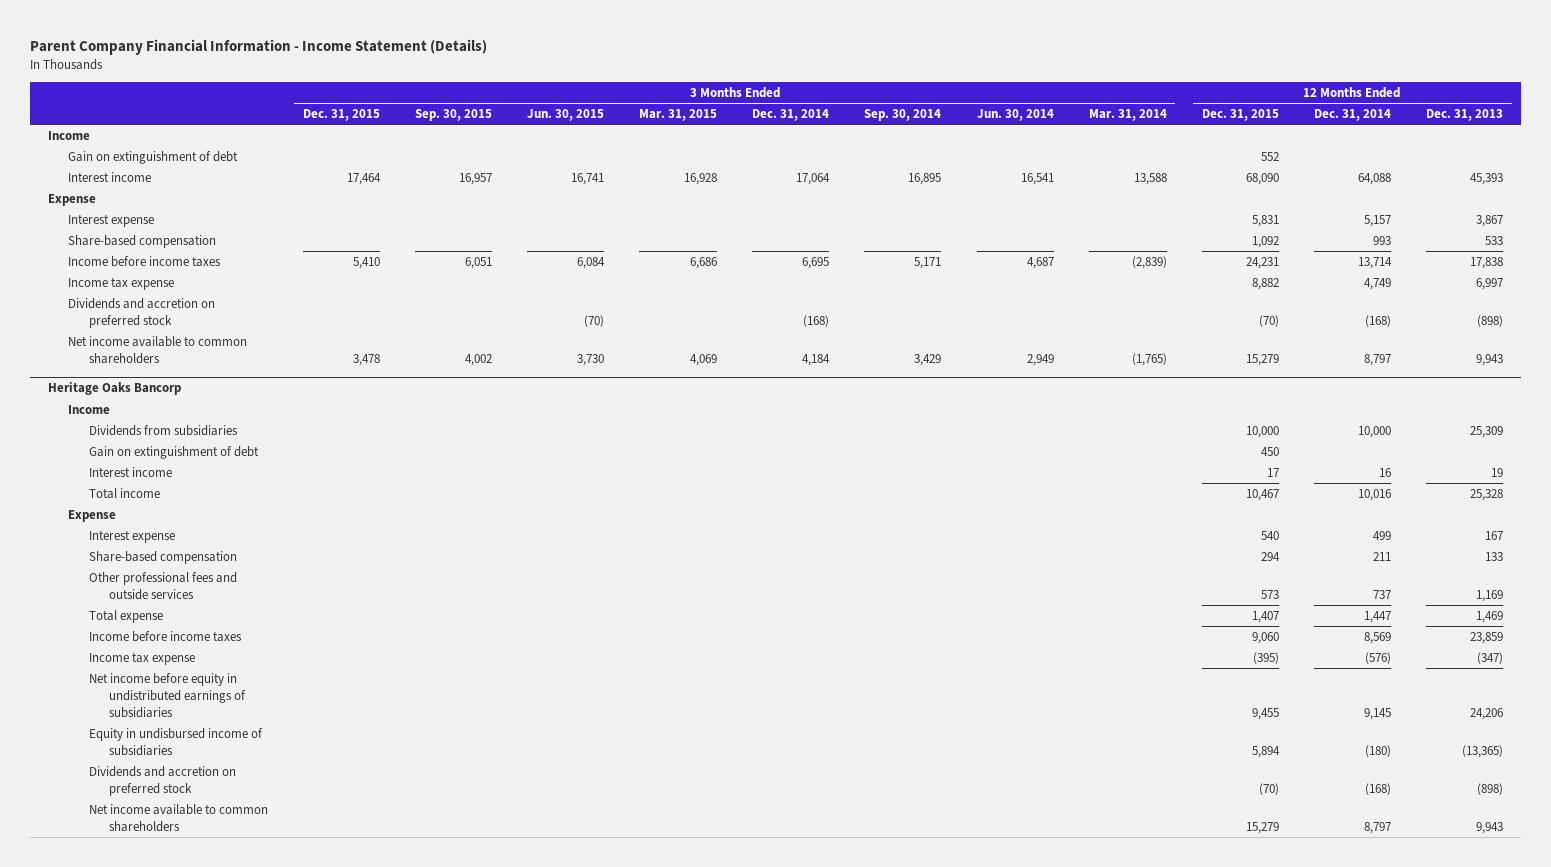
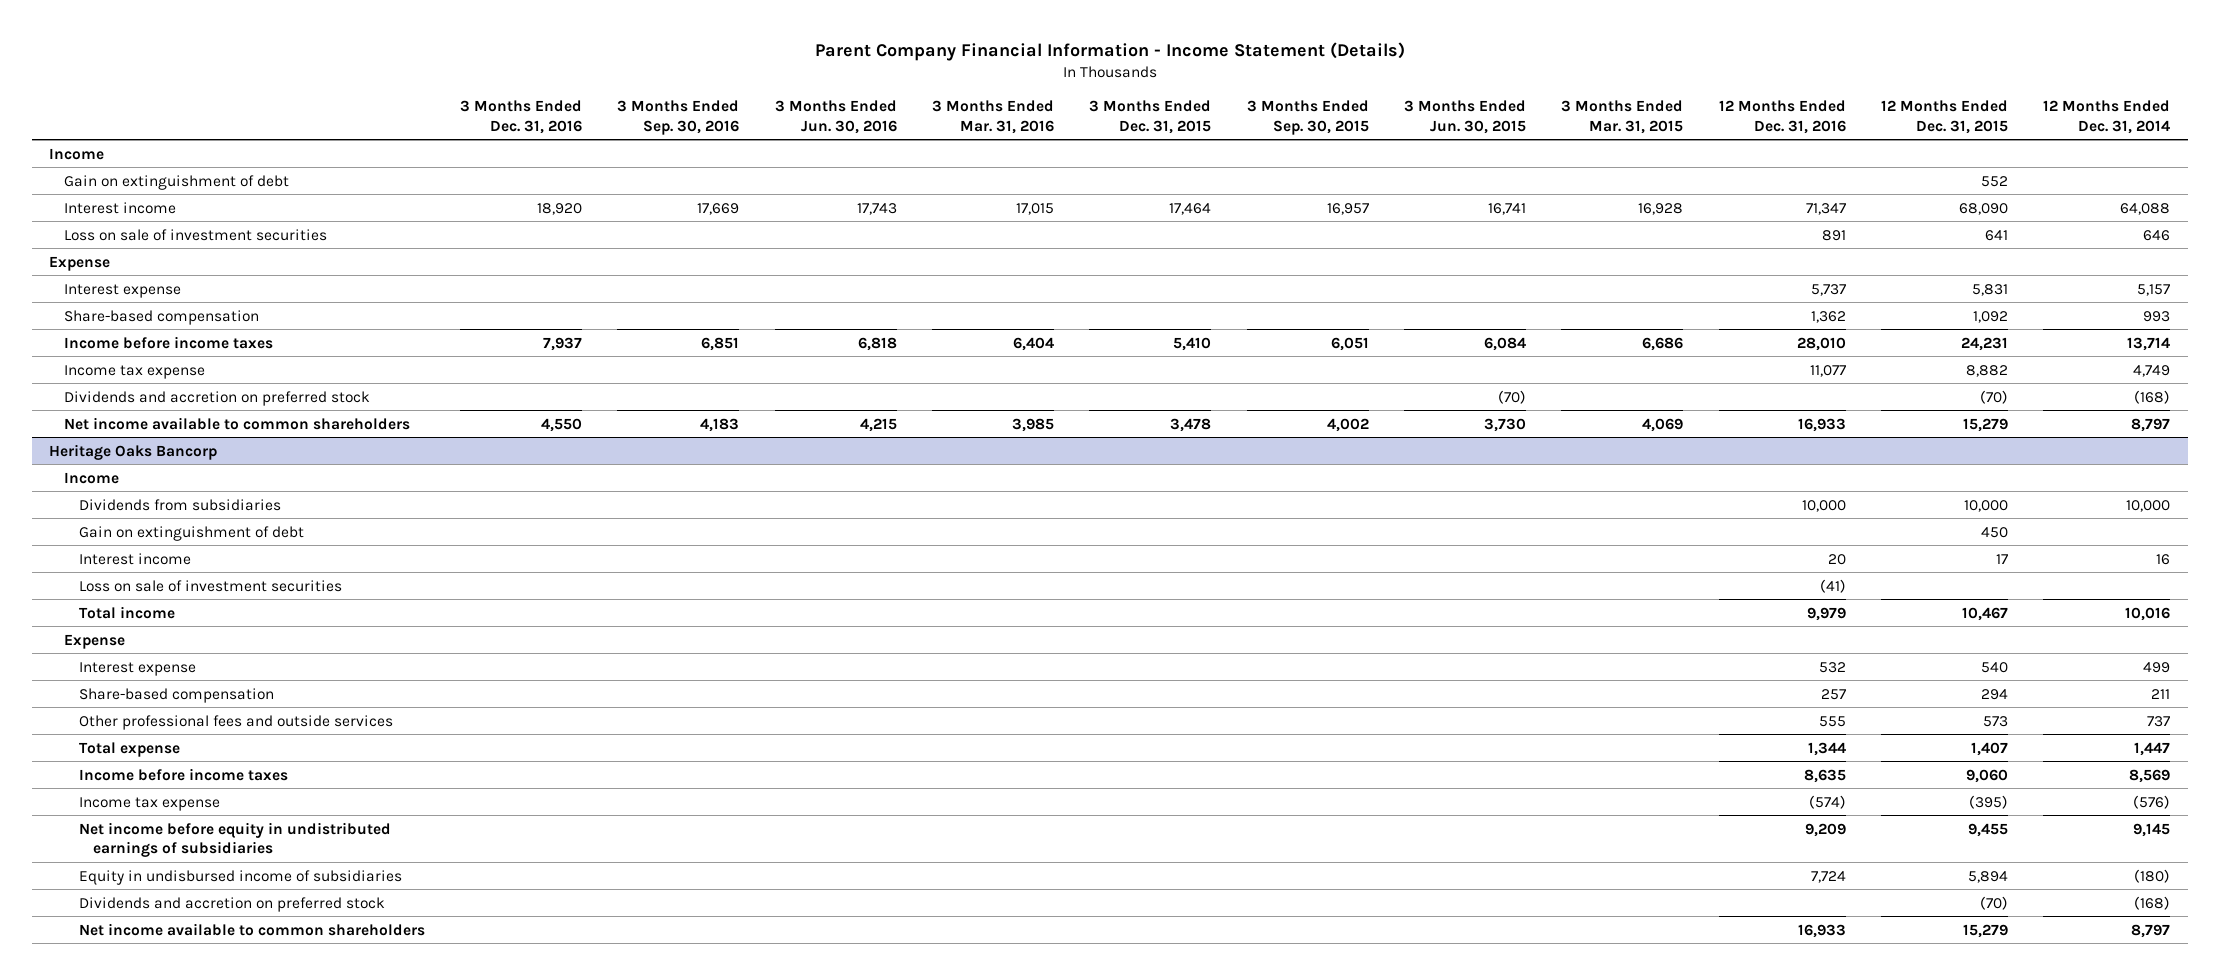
[752,109,830,122] Dec. 31, 2014 -> none
[864,109,942,122] Sep. 30, 2014 -> none
[976,109,1054,122] Jun. 30, 2014 -> none
[1088,109,1167,122] Mar. 31, 2014 -> none
[1426,109,1504,122] Dec. 31, 2013 -> none
none -> [460,100,583,134] 3 Months Ended Dec. 31, 2016
none -> [617,100,740,135] 3 Months Ended Sep. 30, 2016
none -> [774,100,897,134] 3 Months Ended Jun. 30, 2016
none -> [932,100,1055,134] 3 Months Ended Mar. 31, 2016
none -> [1718,100,1846,134] 12 Months Ended Dec. 31, 2016
none -> [64,228,328,241] Loss on sale of investment securities
none -> [78,579,342,592] Loss on sale of investment securities

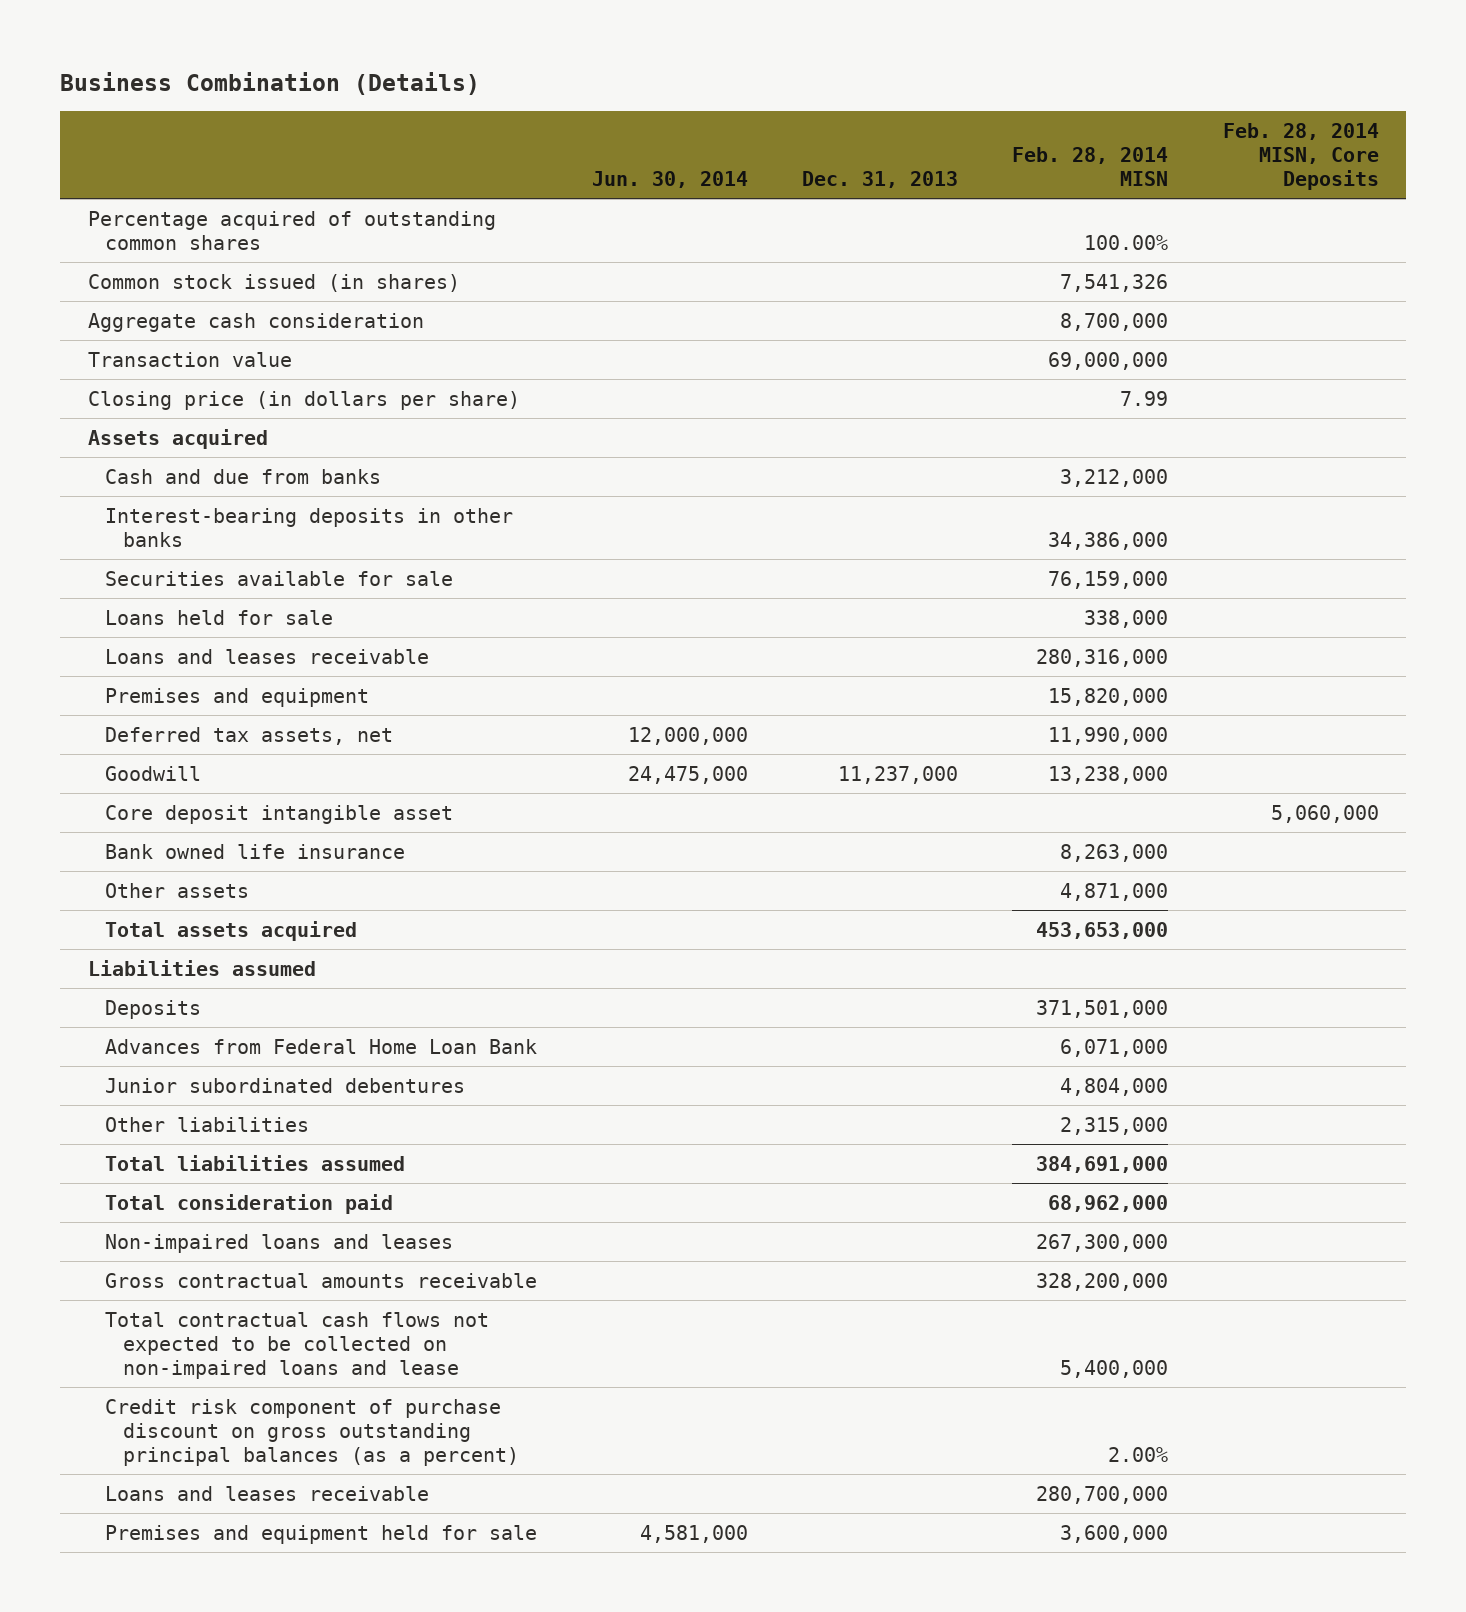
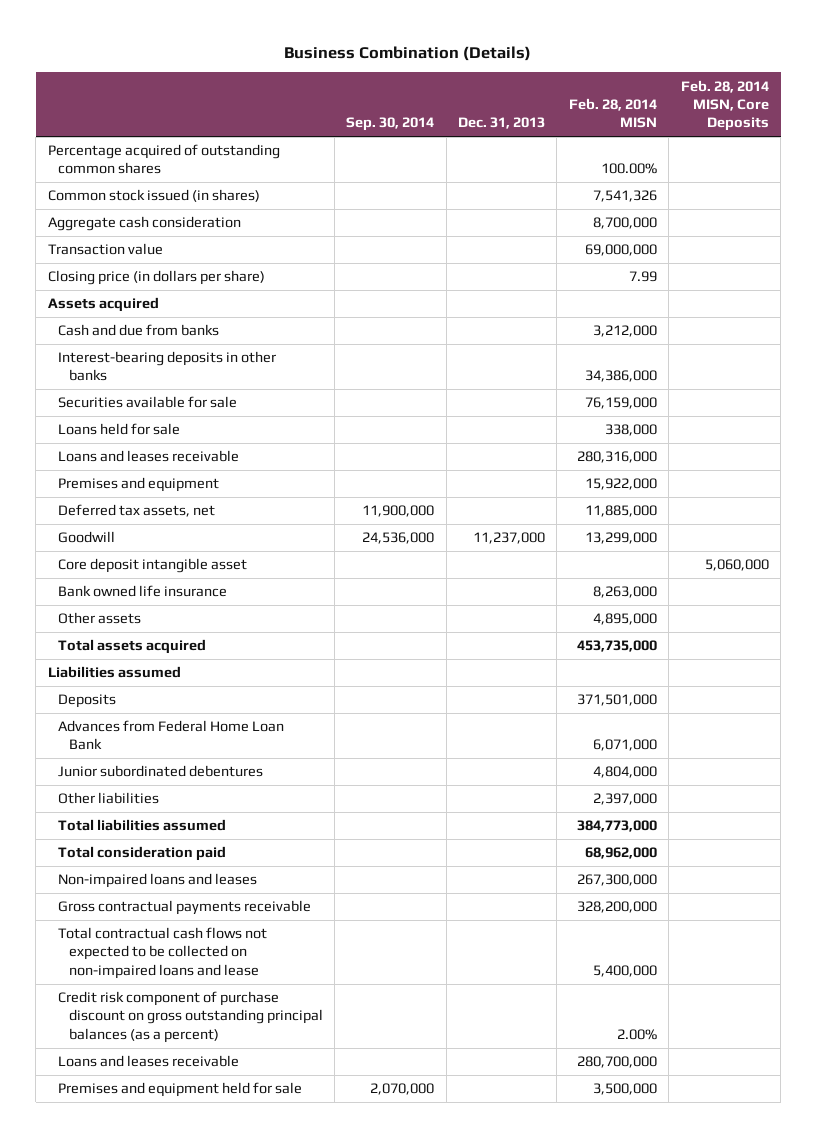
[591,171,748,189] Jun. 30, 2014 -> none
none -> [346,117,435,132] Sep. 30, 2014
[1048,687,1169,706] 15,820,000 -> [584,478,657,491] 15,922,000
[1048,726,1169,745] 11,990,000 -> [584,505,657,518] 11,885,000
[1048,765,1169,784] 13,238,000 -> [584,532,657,545] 13,299,000
[1060,882,1169,901] 4,871,000 -> [592,613,657,626] 4,895,000
[1036,921,1169,939] 453,653,000 -> [576,640,657,653] 453,735,000
[1060,1116,1169,1135] 2,315,000 -> [592,793,657,806] 2,397,000
[1036,1155,1169,1173] 384,691,000 -> [576,820,657,833] 384,773,000
[105,1272,538,1288] Gross contractual amounts receivable -> [58,900,312,916] Gross contractual payments receivable
[1060,1524,1169,1543] 3,600,000 -> [592,1083,657,1096] 3,500,000

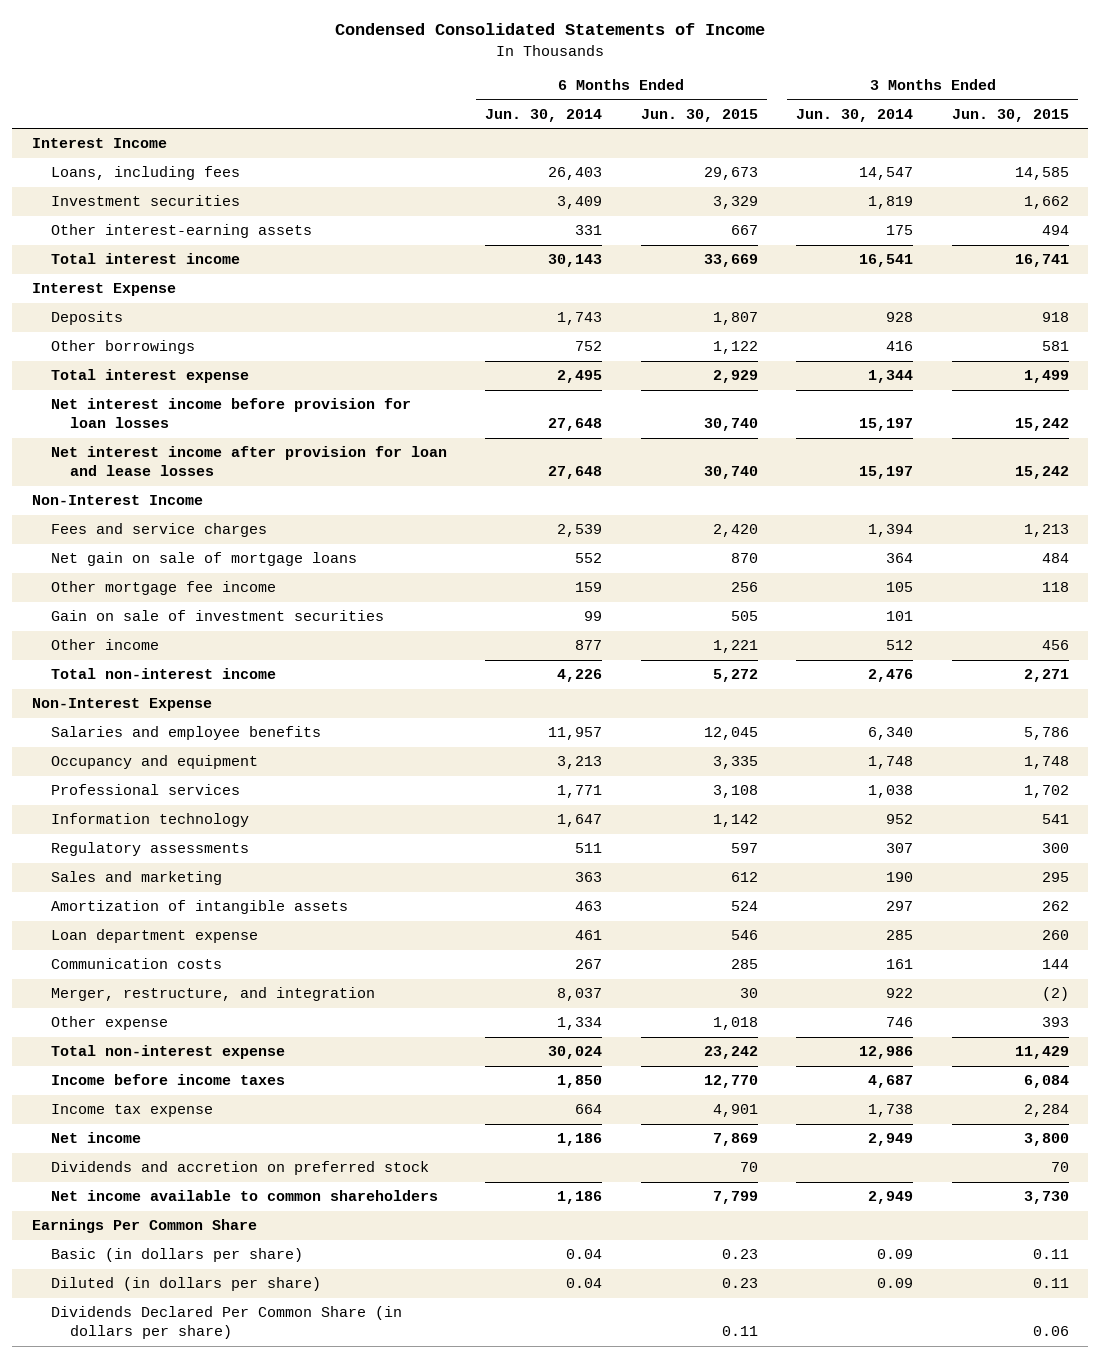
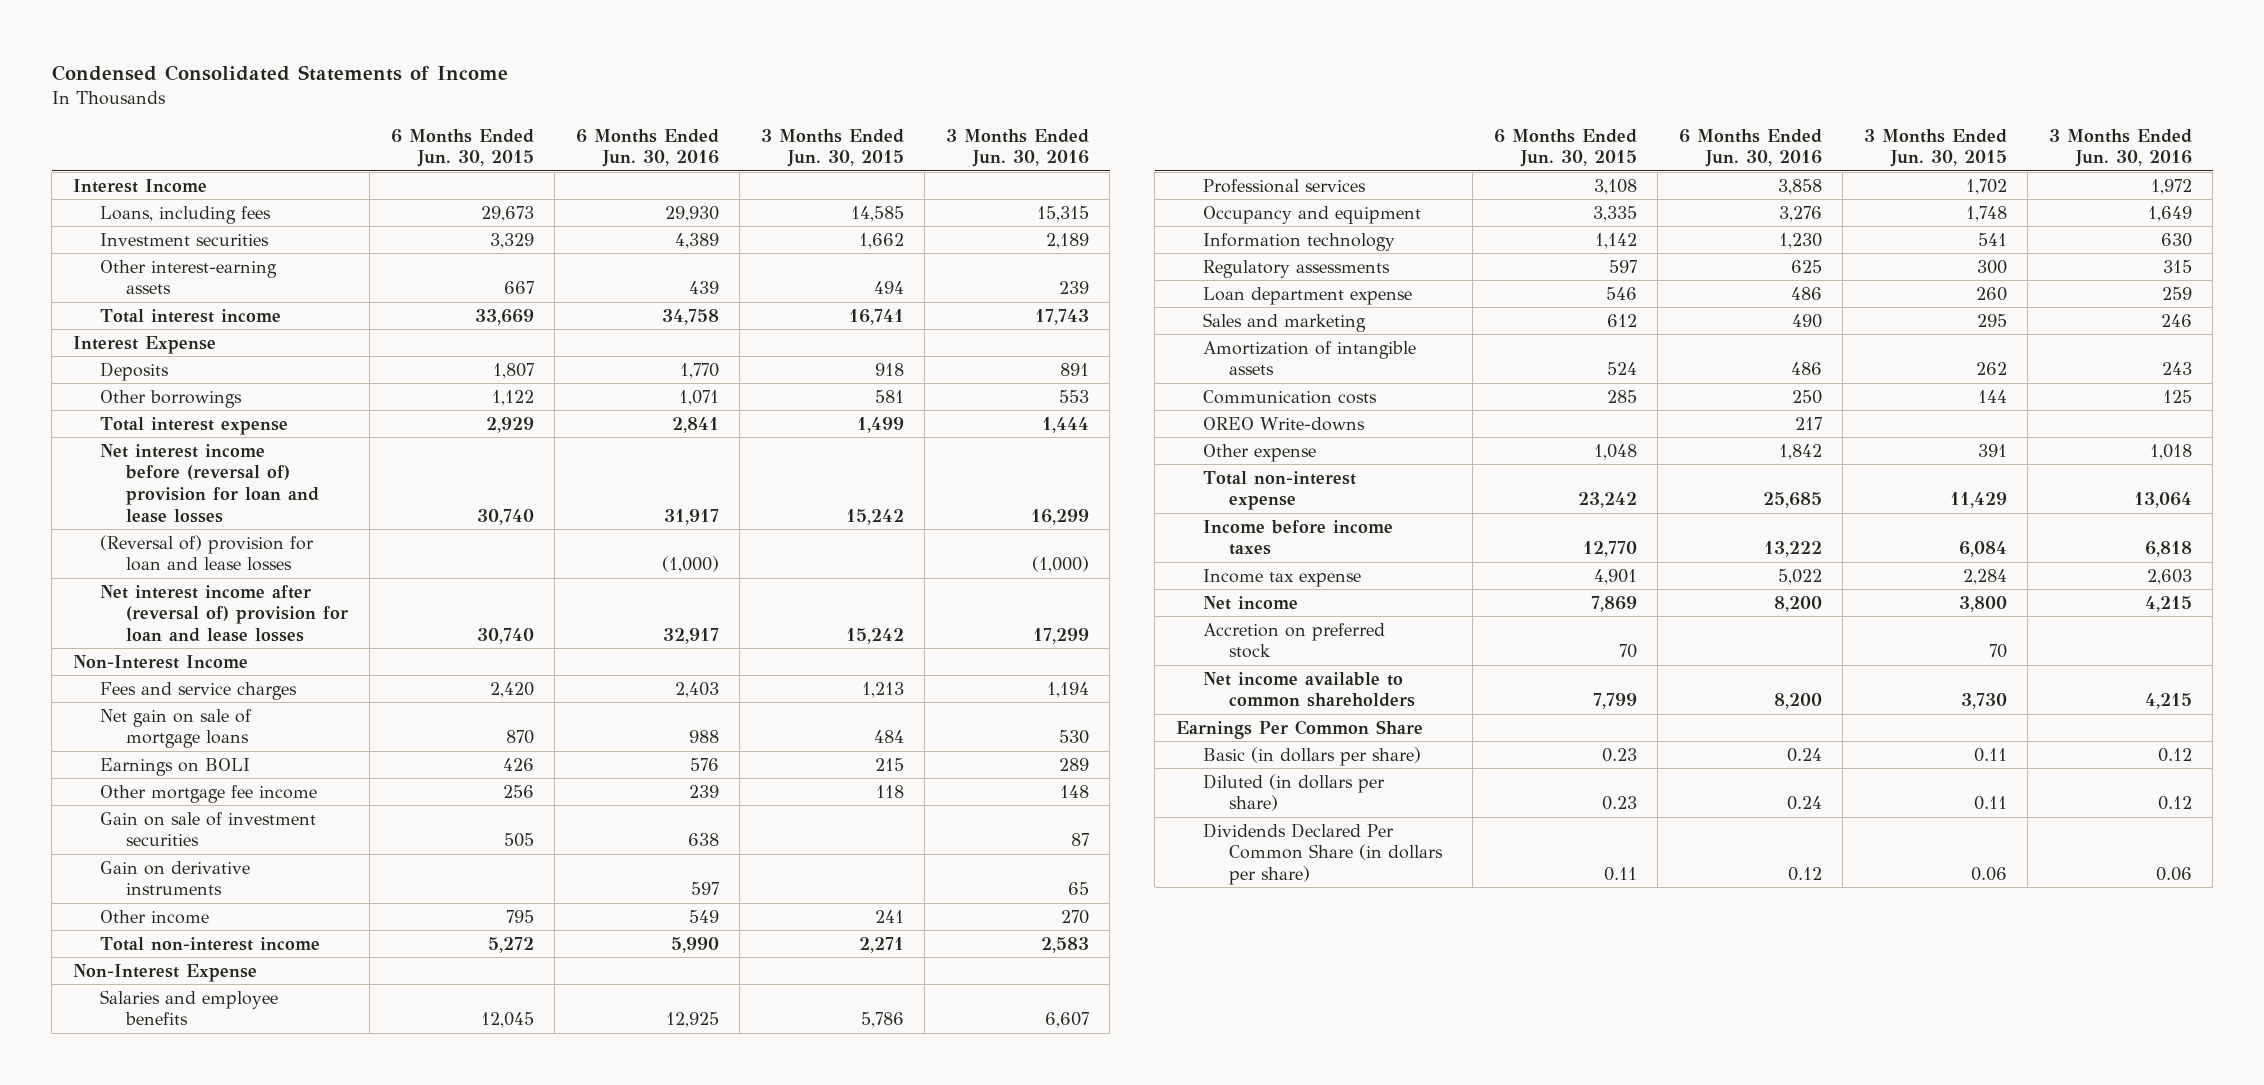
[485,108,603,122] Jun. 30, 2014 -> none
[796,108,914,122] Jun. 30, 2014 -> none
none -> [575,128,719,168] 6 Months Ended Jun. 30, 2016
none -> [945,128,1089,168] 3 Months Ended Jun. 30, 2016
[50,398,411,429] Net interest income before provision for loan losses -> [99,443,320,523] Net interest income before (reversal of) provision for loan and lease losses
none -> [99,534,314,572] (Reversal of) provision for loan and lease losses
[50,446,447,477] Net interest income after provision for loan and lease losses -> [99,584,349,642] Net interest income after (reversal of) provision for loan and lease losses
none -> [99,757,250,776] Earnings on BOLI
none -> [99,860,250,896] Gain on derivative instruments
[712,640,758,654] 1,221 -> [505,909,534,923] 795
[1041,640,1069,651] 456 -> [874,909,904,923] 241
[50,755,258,770] Occupancy and equipment -> [1202,205,1421,224] Occupancy and equipment
[50,929,258,944] Loan department expense -> [1202,286,1412,305] Loan department expense
[50,987,375,1002] Merger, restructure, and integration -> none
none -> [1202,416,1365,431] OREO Write-downs
[712,1017,758,1031] 1,018 -> [1593,443,1637,460] 1,048
[1041,1017,1069,1028] 393 -> [1977,443,2007,457] 391
[50,1161,429,1176] Dividends and accretion on preferred stock -> [1202,622,1385,659] Accretion on preferred stock

